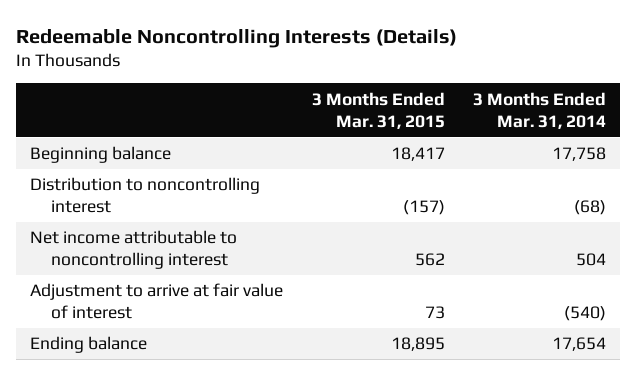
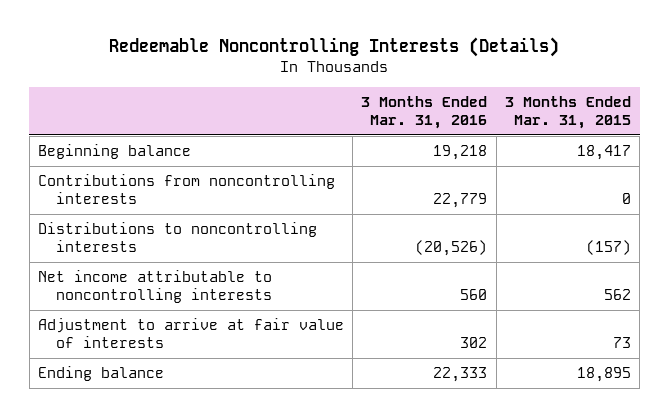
[472,91,606,129] 3 Months Ended Mar. 31, 2014 -> none
none -> [361,95,488,130] 3 Months Ended Mar. 31, 2016
none -> [38,173,336,205] Contributions from noncontrolling interests
[30,177,261,214] Distribution to noncontrolling interest -> [38,221,318,253] Distributions to noncontrolling interests
[30,230,238,270] Net income attributable to noncontrolling interest -> [38,269,273,304] Net income attributable to noncontrolling interests
[30,283,284,320] Adjustment to arrive at fair value of interest -> [38,317,345,349] Adjustment to arrive at fair value of interests

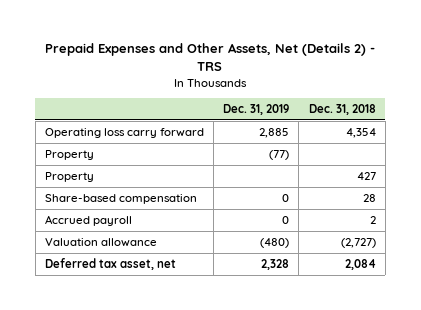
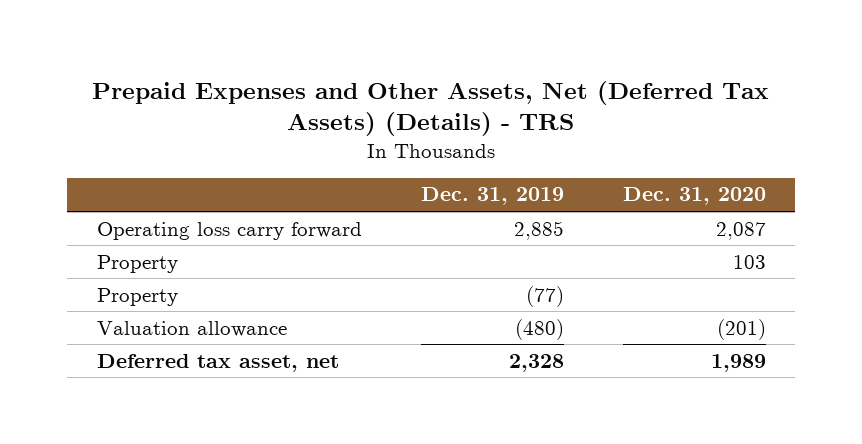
[45,43,376,71] Prepaid Expenses and Other Assets, Net (Details 2) - TRS -> [92,80,770,137] Prepaid Expenses and Other Assets, Net (Deferred Tax Assets) (Details) - TRS
[308,104,376,116] Dec. 31, 2018 -> none
none -> [622,187,766,206] Dec. 31, 2020
[44,194,197,205] Share-based compensation -> none
[44,215,132,227] Accrued payroll -> none
[44,150,94,161] Property -> [96,287,178,306] Property

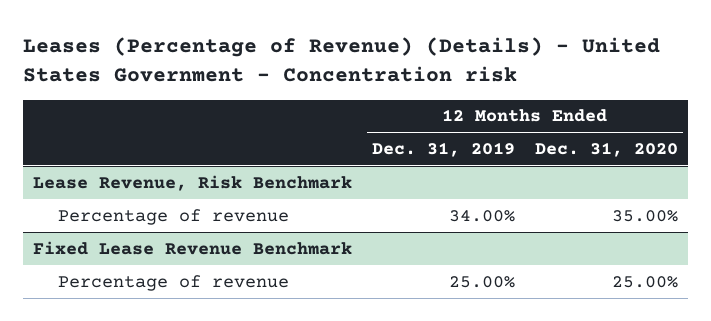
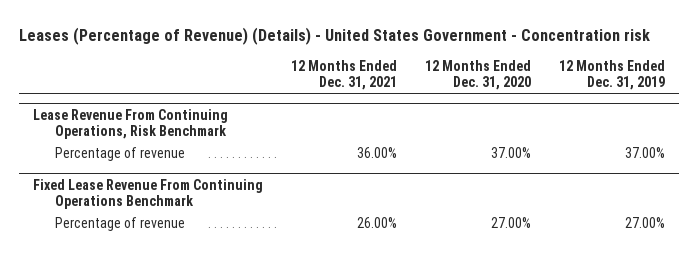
none -> [290,60,397,91] 12 Months Ended Dec. 31, 2021
[32,174,352,191] Lease Revenue, Risk Benchmark -> [33,108,229,139] Lease Revenue From Continuing Operations, Risk Benchmark
[449,209,516,222] 34.00% -> [624,147,665,159] 37.00%
[612,209,679,222] 35.00% -> [490,147,531,159] 37.00%
[32,240,352,255] Fixed Lease Revenue Benchmark -> [33,178,264,209] Fixed Lease Revenue From Continuing Operations Benchmark
[449,275,516,288] 25.00% -> [624,217,665,229] 27.00%
[612,275,679,288] 25.00% -> [490,217,531,229] 27.00%

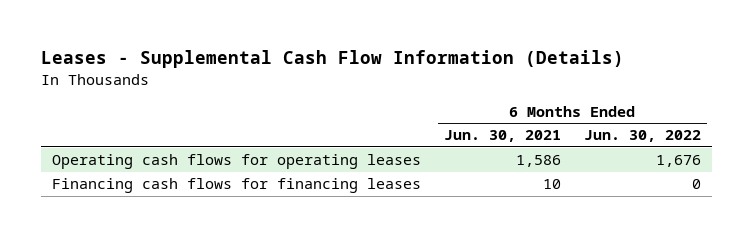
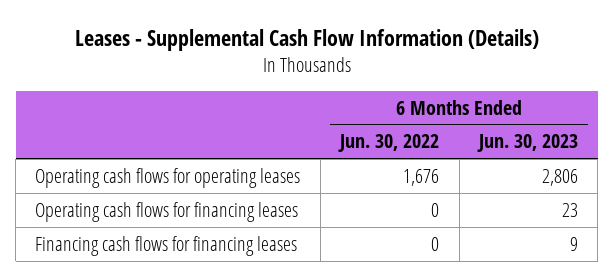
[444,130,562,143] Jun. 30, 2021 -> none
none -> [476,134,578,153] Jun. 30, 2023
none -> [35,201,299,222] Operating cash flows for financing leases

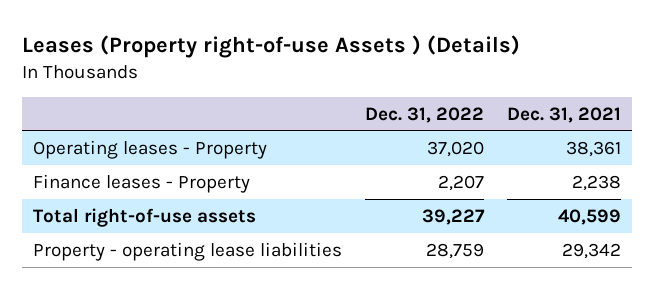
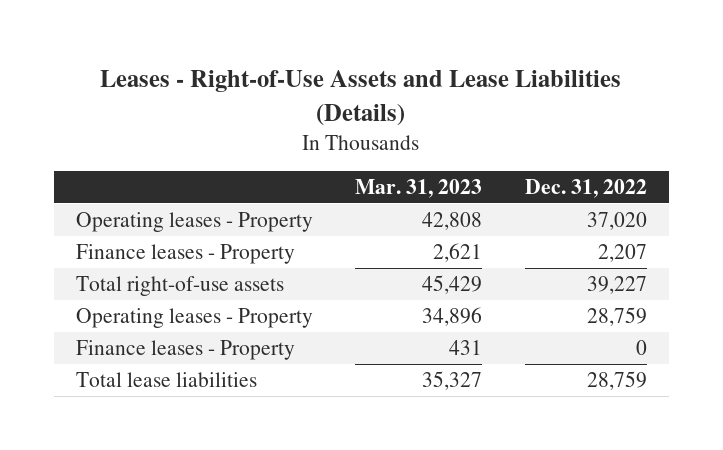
[22,34,521,58] Leases (Property right-of-use Assets ) (Details) -> [100,70,622,126] Leases - Right-of-Use Assets and Lease Liabilities (Details)
[506,106,621,123] Dec. 31, 2021 -> none
none -> [355,178,483,198] Mar. 31, 2023
[33,241,343,261] Property - operating lease liabilities -> [75,307,313,328] Operating leases - Property
none -> [75,339,295,360] Finance leases - Property
none -> [75,371,257,387] Total lease liabilities

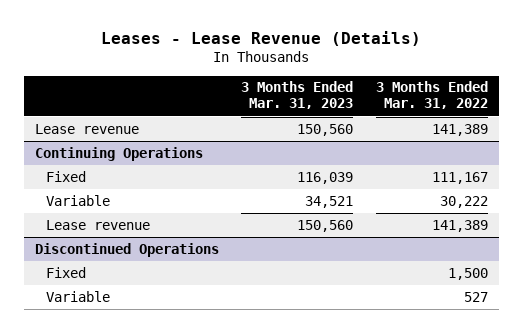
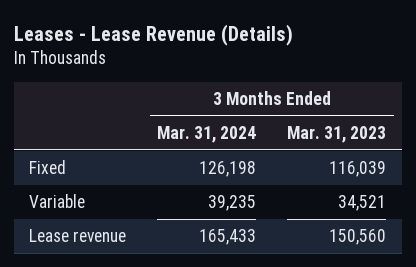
[375,81,488,110] 3 Months Ended Mar. 31, 2022 -> none
none -> [157,126,257,144] Mar. 31, 2024
[34,123,139,134] Lease revenue -> none
[34,146,203,161] Continuing Operations -> none
[34,242,219,257] Discontinued Operations -> none
[45,266,86,278] Fixed -> none
[45,290,110,302] Variable -> none

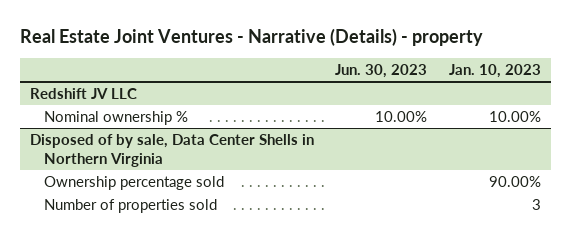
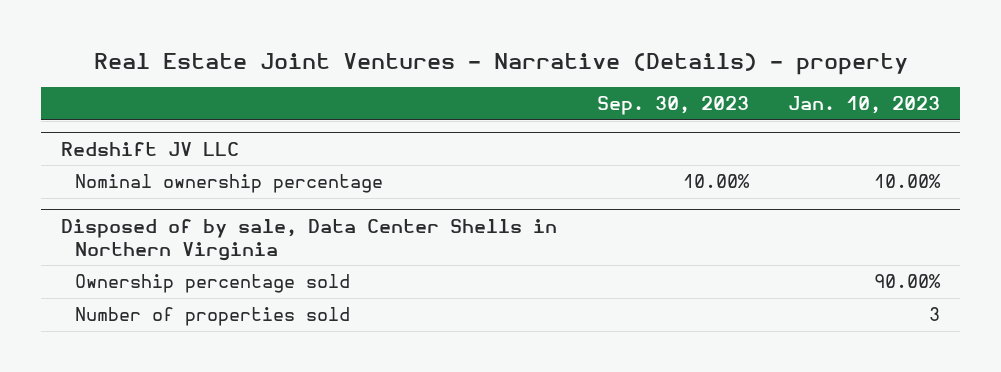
[335,64,428,79] Jun. 30, 2023 -> none
none -> [596,96,749,116] Sep. 30, 2023
[44,111,189,126] Nominal ownership % -> [75,174,384,194] Nominal ownership percentage

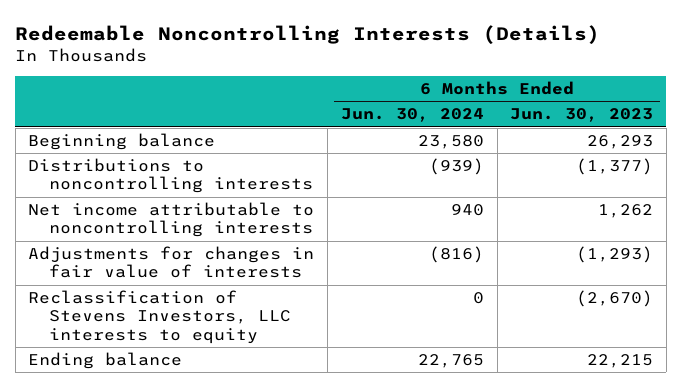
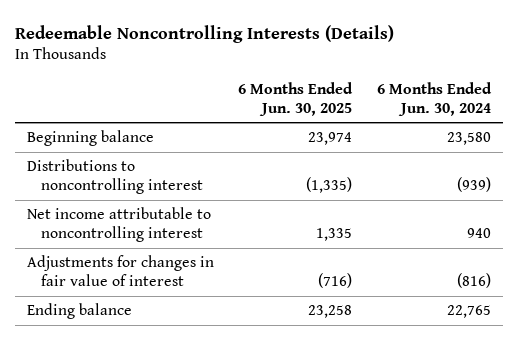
[510,108,654,123] Jun. 30, 2023 -> none
none -> [238,81,354,116] 6 Months Ended Jun. 30, 2025
[28,290,292,344] Reclassification of Stevens Investors, LLC interests to equity -> none
[28,158,314,194] Distributions to noncontrolling interests -> [26,159,203,195] Distributions to noncontrolling interest
[28,202,315,238] Net income attributable to noncontrolling interests -> [26,207,211,243] Net income attributable to noncontrolling interest
[28,246,315,279] Adjustments for changes in fair value of interests -> [26,255,214,287] Adjustments for changes in fair value of interest

